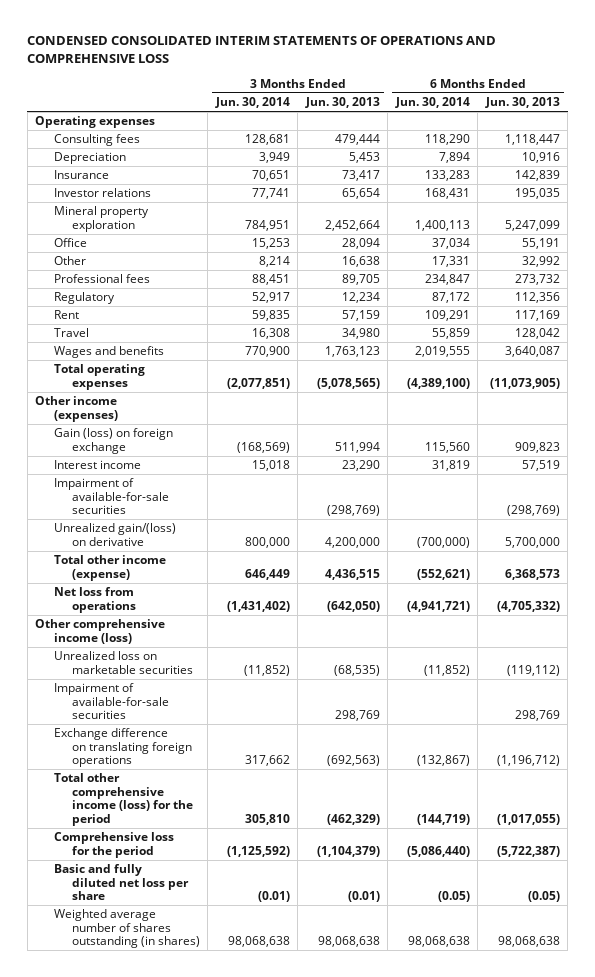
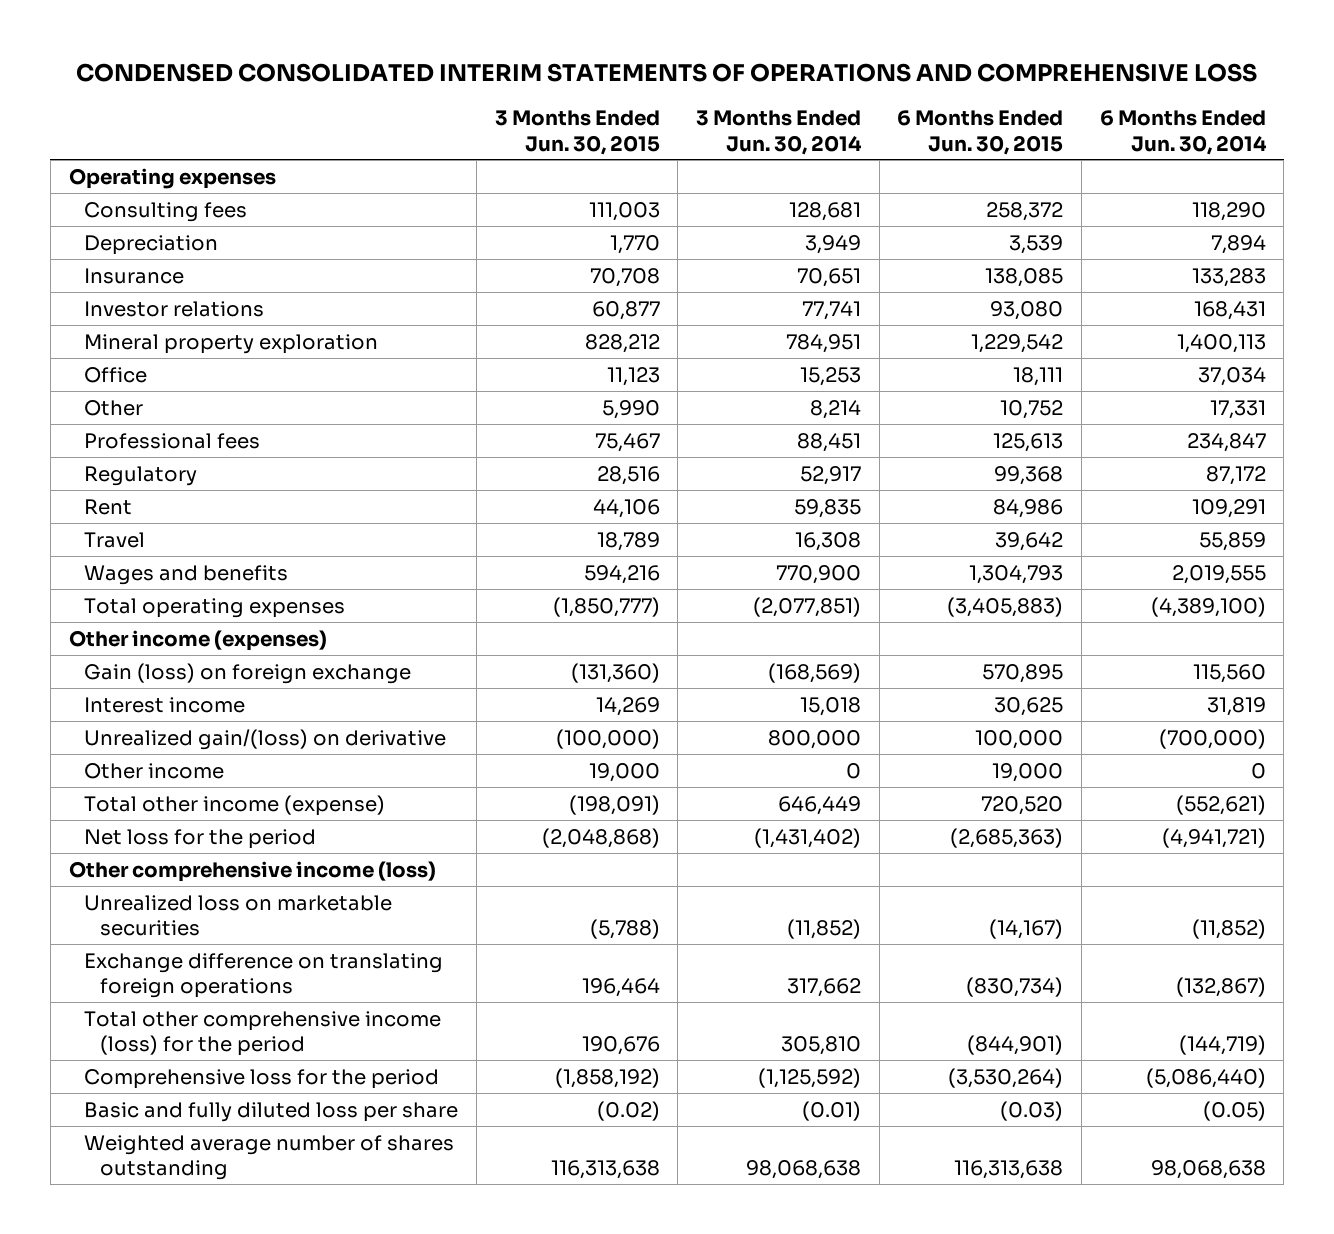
[304,97,380,109] Jun. 30, 2013 -> none
[484,97,560,109] Jun. 30, 2013 -> none
none -> [494,109,660,155] 3 Months Ended Jun. 30, 2015
none -> [897,109,1064,155] 6 Months Ended Jun. 30, 2015
[53,478,169,515] Impairment of available-for-sale securities -> none
none -> [84,762,225,779] Other income
[53,587,136,613] Net loss from operations -> [84,828,317,849] Net loss for the period
[53,683,169,720] Impairment of available-for-sale securities -> none
[53,864,189,901] Basic and fully diluted net loss per share -> [84,1101,459,1122] Basic and fully diluted loss per share
[53,909,200,949] Weighted average number of shares outstanding (in shares) -> [84,1134,455,1181] Weighted average number of shares outstanding

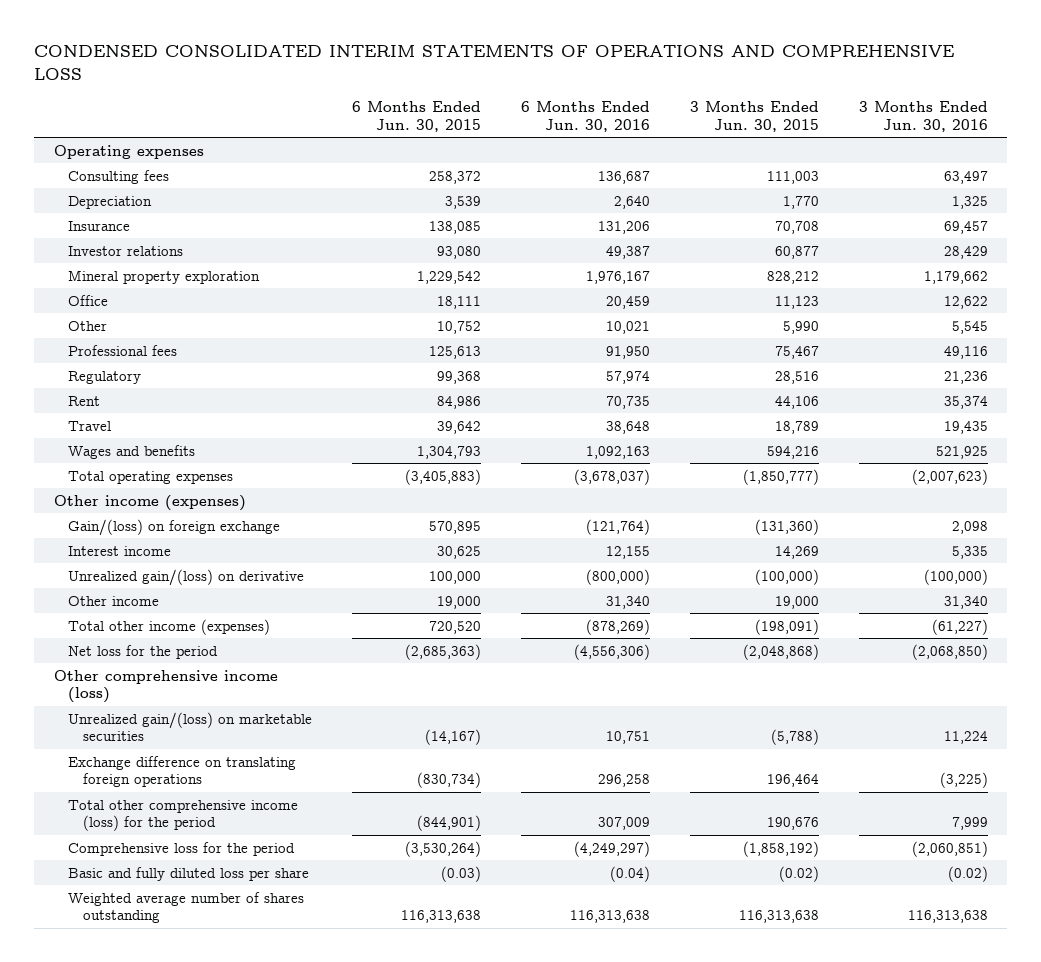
[695,109,862,155] 3 Months Ended Jun. 30, 2014 -> none
[1099,109,1267,155] 6 Months Ended Jun. 30, 2014 -> none
none -> [520,101,650,132] 6 Months Ended Jun. 30, 2016
none -> [858,101,988,132] 3 Months Ended Jun. 30, 2016
[84,662,412,684] Gain (loss) on foreign exchange -> [68,518,281,536] Gain/(loss) on foreign exchange
[84,794,386,816] Total other income (expense) -> [68,618,271,635] Total other income (expenses)
[84,894,393,937] Unrealized loss on marketable securities -> [68,711,313,742] Unrealized gain/(loss) on marketable securities

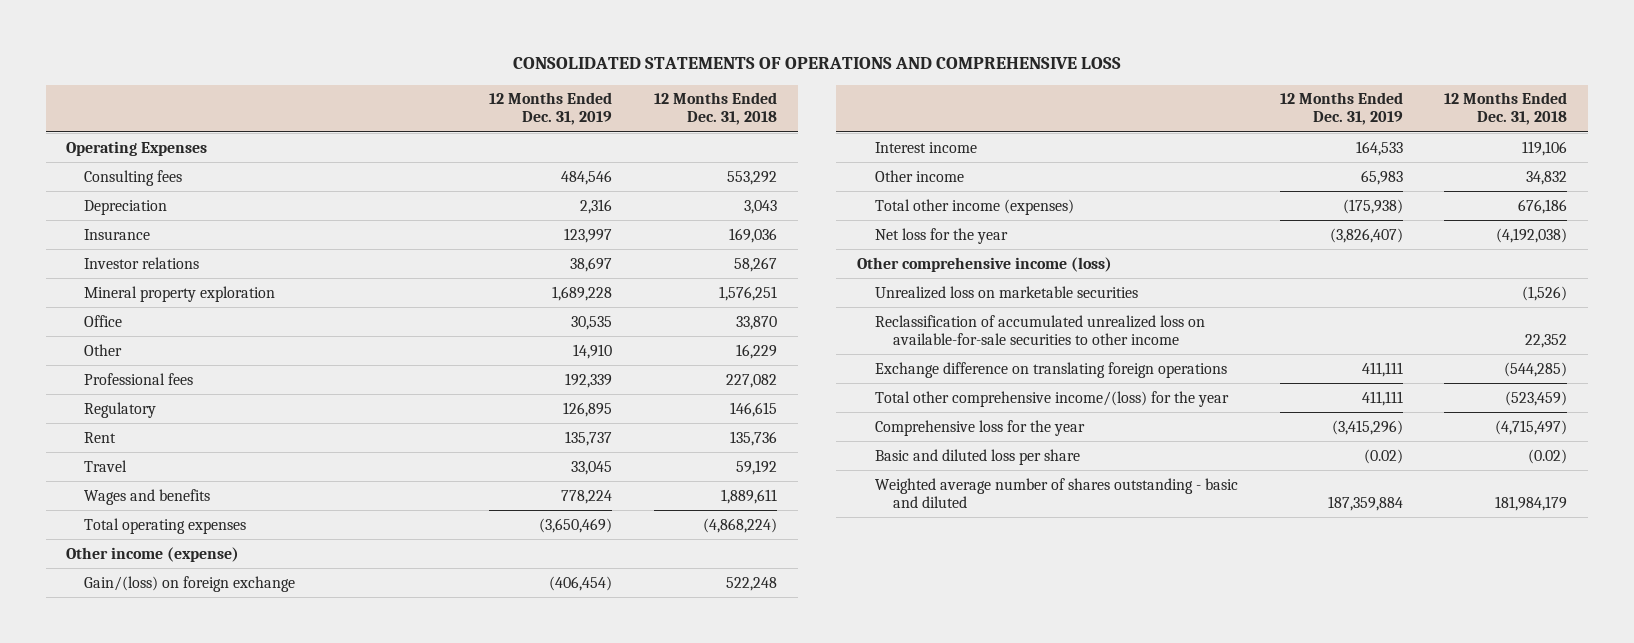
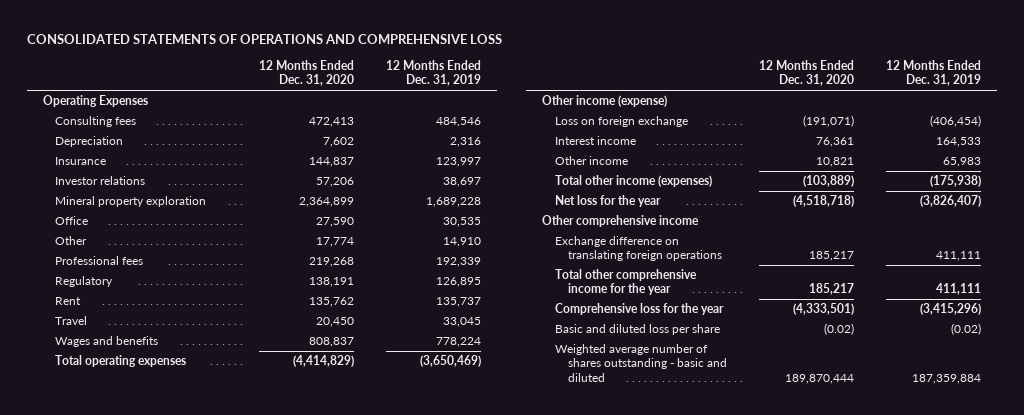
[653,92,777,126] 12 Months Ended Dec. 31, 2018 -> none
none -> [259,59,355,87] 12 Months Ended Dec. 31, 2020
[84,575,296,592] Gain/(loss) on foreign exchange -> [555,116,689,128] Loss on foreign exchange
[874,285,1138,299] Unrealized loss on marketable securities -> none
[874,314,1205,345] Reclassification of accumulated unrealized loss on available-for-sale securities to other income -> none
[856,256,1112,272] Other comprehensive income (loss) -> [542,215,700,228] Other comprehensive income
[874,390,1229,407] Total other comprehensive income/(loss) for the year -> [555,269,698,296] Total other comprehensive income for the year

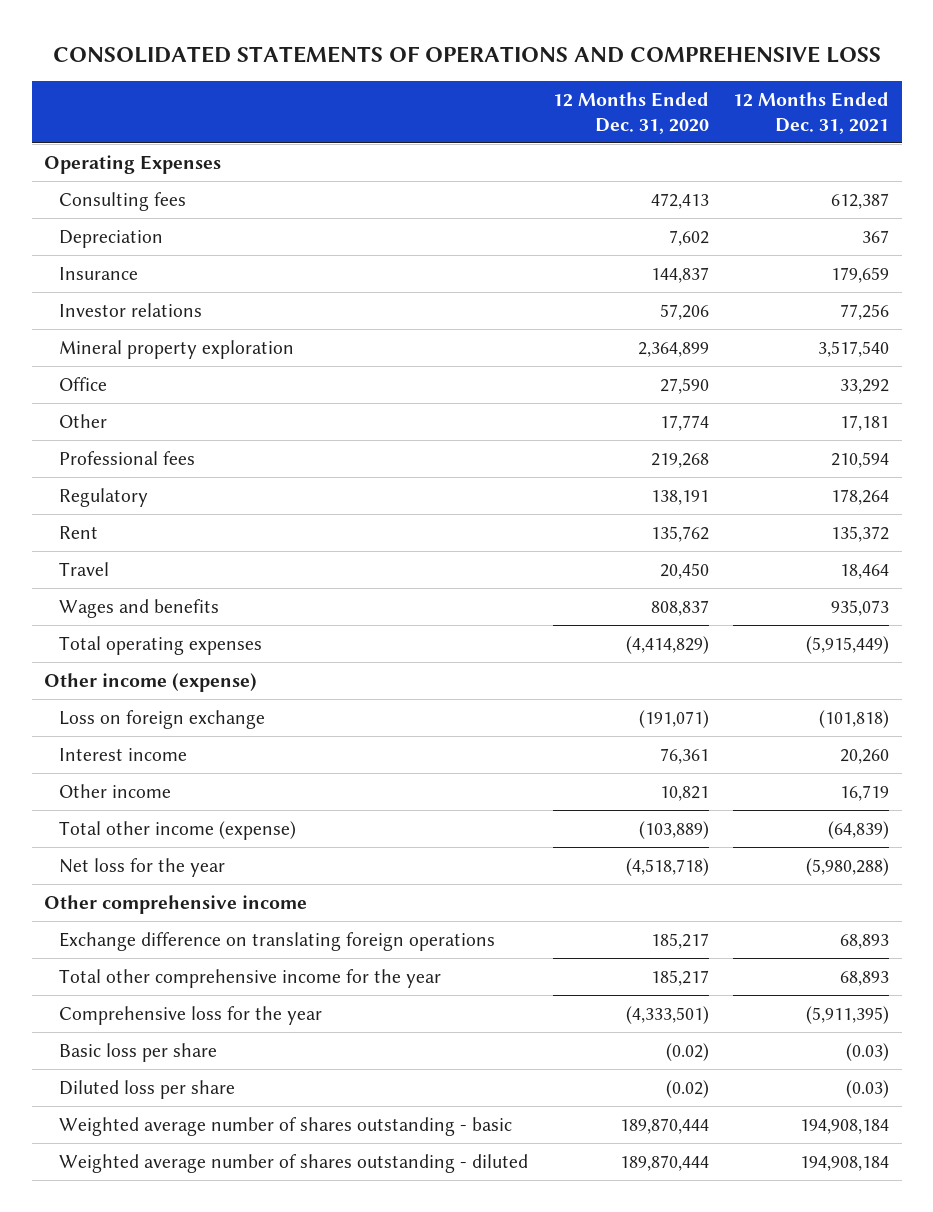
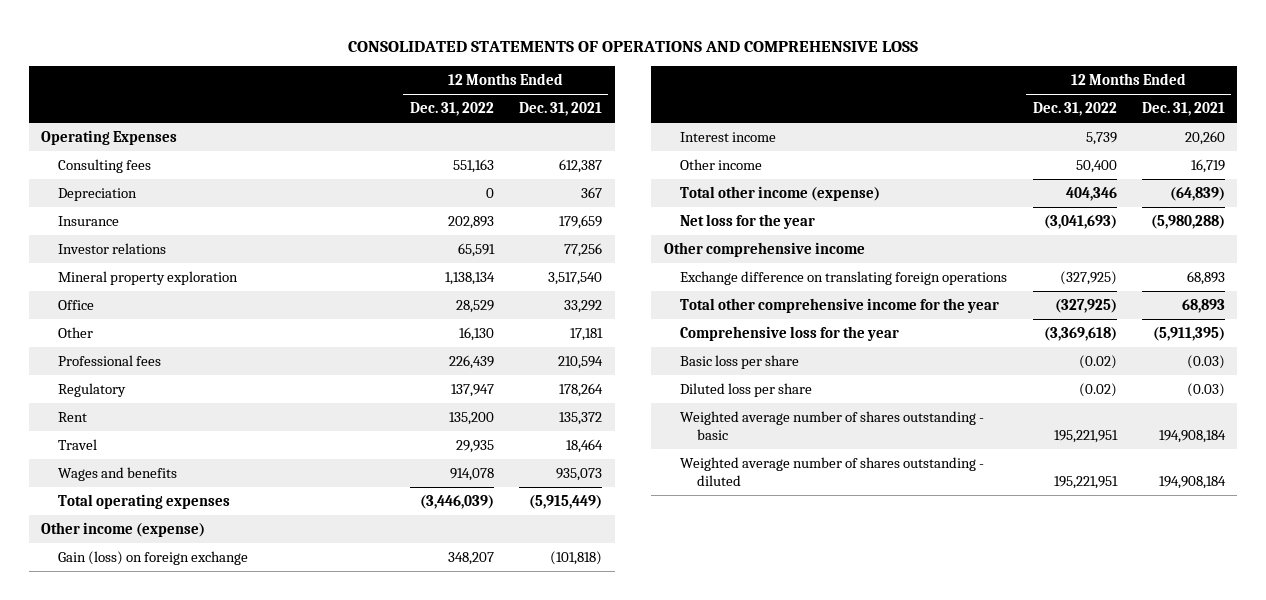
[552,92,709,134] 12 Months Ended Dec. 31, 2020 -> none
none -> [409,102,494,117] Dec. 31, 2022
[59,710,266,730] Loss on foreign exchange -> [57,550,248,565] Gain (loss) on foreign exchange

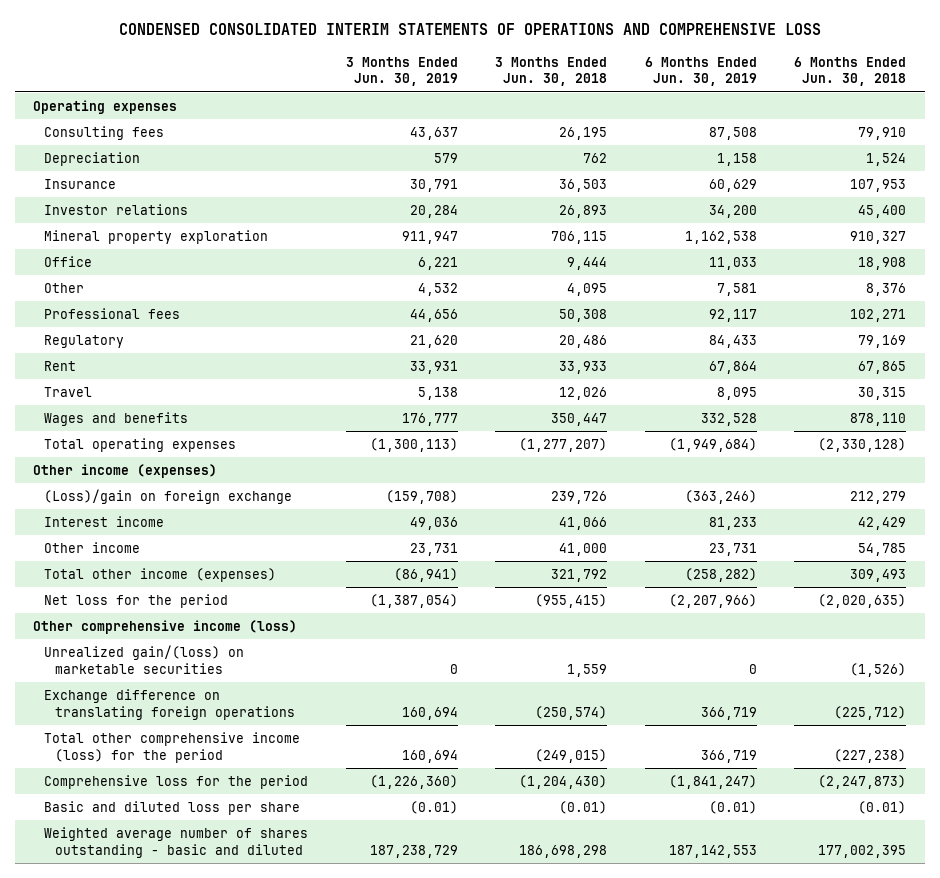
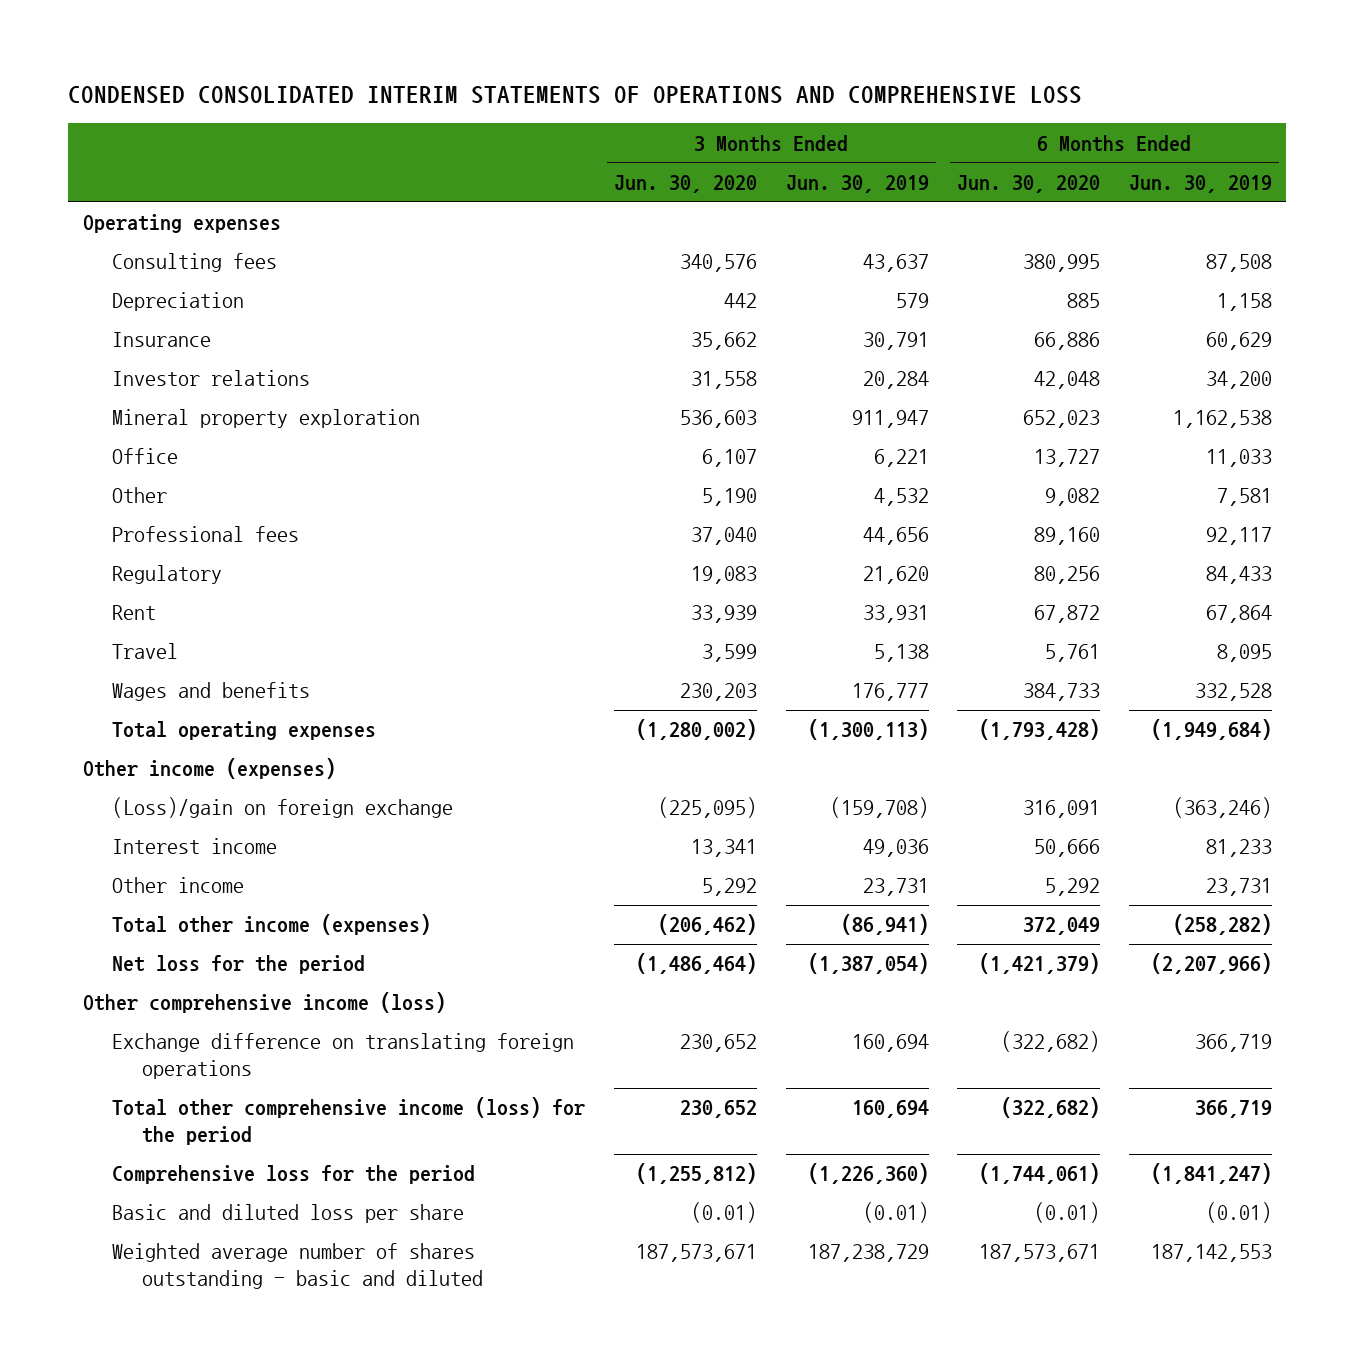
[495,56,608,87] 3 Months Ended Jun. 30, 2018 -> none
[794,56,907,87] 6 Months Ended Jun. 30, 2018 -> none
none -> [613,174,757,193] Jun. 30, 2020
none -> [957,174,1101,193] Jun. 30, 2020
[44,645,245,674] Unrealized gain/(loss) on marketable securities -> none

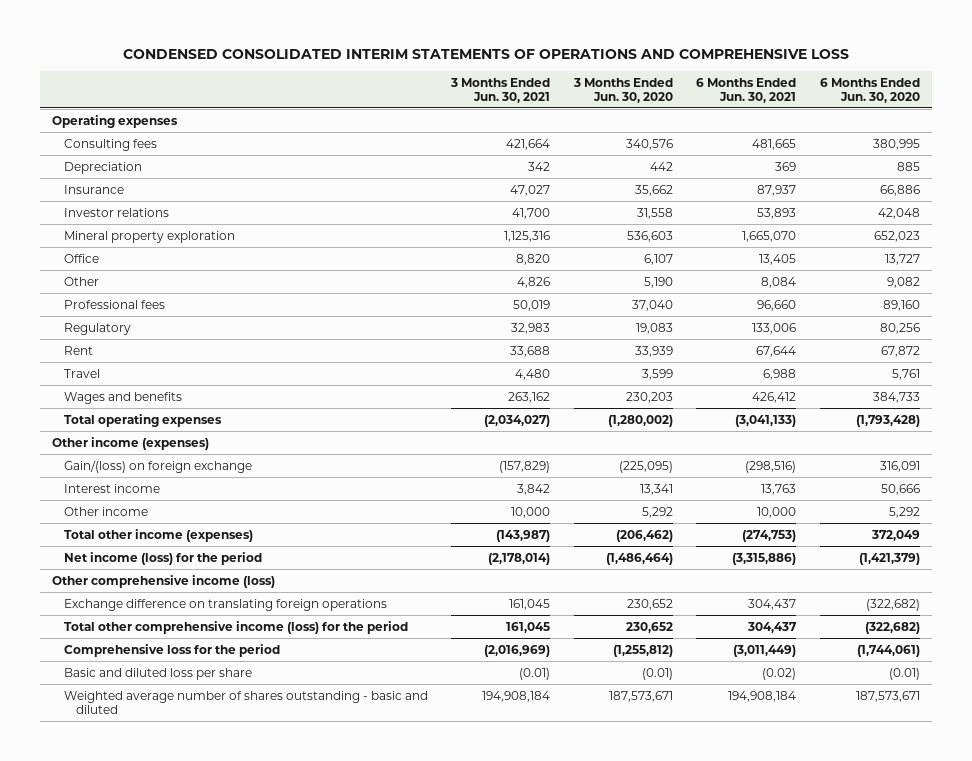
[785,174,929,193] Jun. 30, 2019 -> none
[1128,174,1272,193] Jun. 30, 2019 -> none
none -> [450,77,551,103] 3 Months Ended Jun. 30, 2021
none -> [696,77,797,103] 6 Months Ended Jun. 30, 2021
[112,797,454,819] (Loss)/gain on foreign exchange -> [63,459,252,473] Gain/(loss) on foreign exchange
[112,955,366,975] Net loss for the period -> [63,551,262,565] Net income (loss) for the period

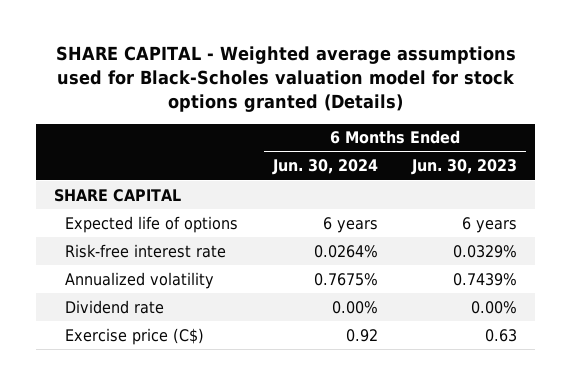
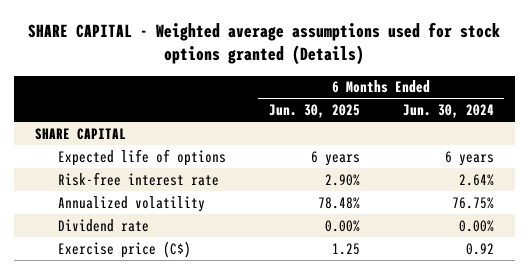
[55,46,516,113] SHARE CAPITAL - Weighted average assumptions used for Black-Scholes valuation model for stock options granted (Details) -> [28,22,501,66] SHARE CAPITAL - Weighted average assumptions used for stock options granted (Details)
[411,159,518,176] Jun. 30, 2023 -> none
none -> [268,104,360,119] Jun. 30, 2025
[313,244,378,258] 0.0264% -> [458,173,494,186] 2.64%
[313,272,378,286] 0.7675% -> [451,196,494,209] 76.75%

